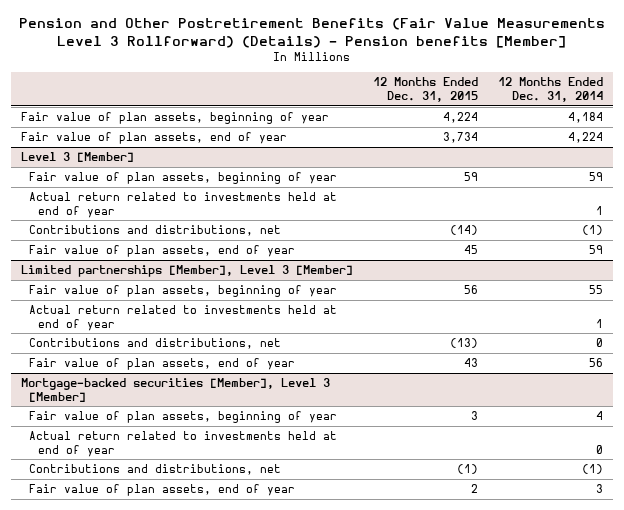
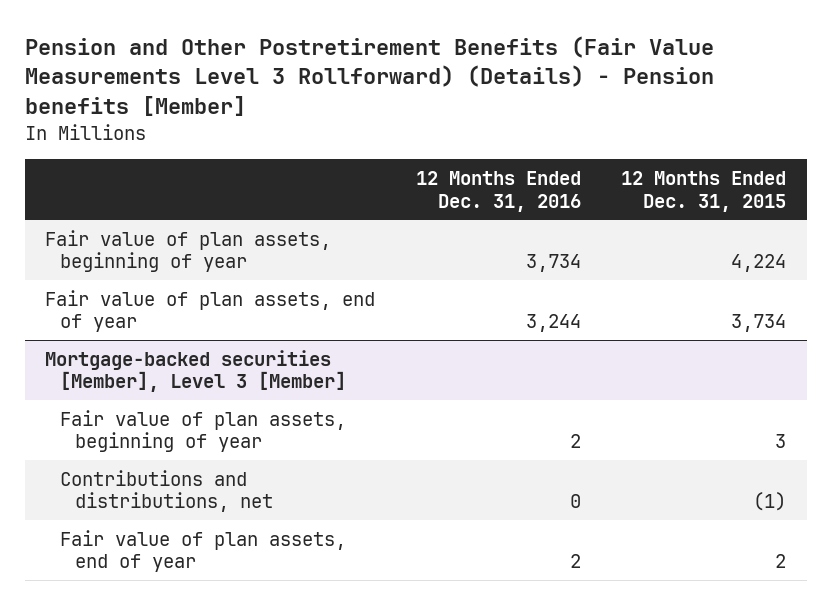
[497,77,603,102] 12 Months Ended Dec. 31, 2014 -> none
none -> [415,171,581,212] 12 Months Ended Dec. 31, 2016
[20,152,134,163] Level 3 [Member] -> none
[29,172,338,185] Fair value of plan assets, beginning of year -> none
[29,192,338,218] Actual return related to investments held at end of year -> none
[29,225,282,237] Contributions and distributions, net -> none
[29,245,296,258] Fair value of plan assets, end of year -> none
[20,265,353,278] Limited partnerships [Member], Level 3 [Member] -> none
[29,285,338,298] Fair value of plan assets, beginning of year -> none
[29,305,338,331] Actual return related to investments held at end of year -> none
[29,338,282,350] Contributions and distributions, net -> none
[29,358,296,371] Fair value of plan assets, end of year -> none
[29,431,338,457] Actual return related to investments held at end of year -> none

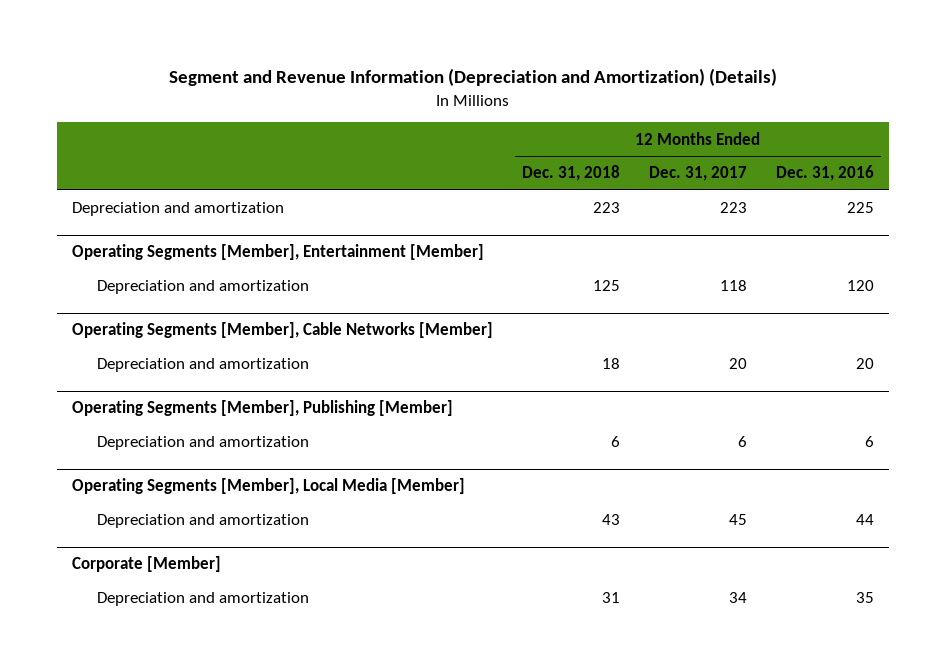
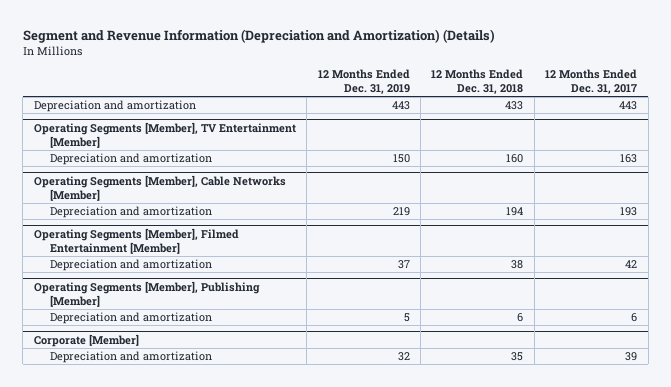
[776,165,875,182] Dec. 31, 2016 -> none
none -> [317,69,410,95] 12 Months Ended Dec. 31, 2019
[593,202,621,214] 223 -> [505,101,524,111] 433
[720,202,748,214] 223 -> [619,101,638,111] 443
[71,244,484,261] Operating Segments [Member], Entertainment [Member] -> [33,121,296,148] Operating Segments [Member], TV Entertainment [Member]
[593,280,621,292] 125 -> [506,154,524,164] 160
[720,280,748,292] 118 -> [620,154,638,164] 163
[602,358,621,370] 18 -> [506,207,524,217] 194
[729,358,748,370] 20 -> [620,207,638,217] 193
none -> [33,227,239,254] Operating Segments [Member], Filmed Entertainment [Member]
none -> [49,259,212,272] Depreciation and amortization
[71,478,465,495] Operating Segments [Member], Local Media [Member] -> none
[96,514,309,529] Depreciation and amortization -> none
[602,592,621,604] 31 -> [511,352,524,362] 35
[729,592,748,604] 34 -> [625,352,638,362] 39

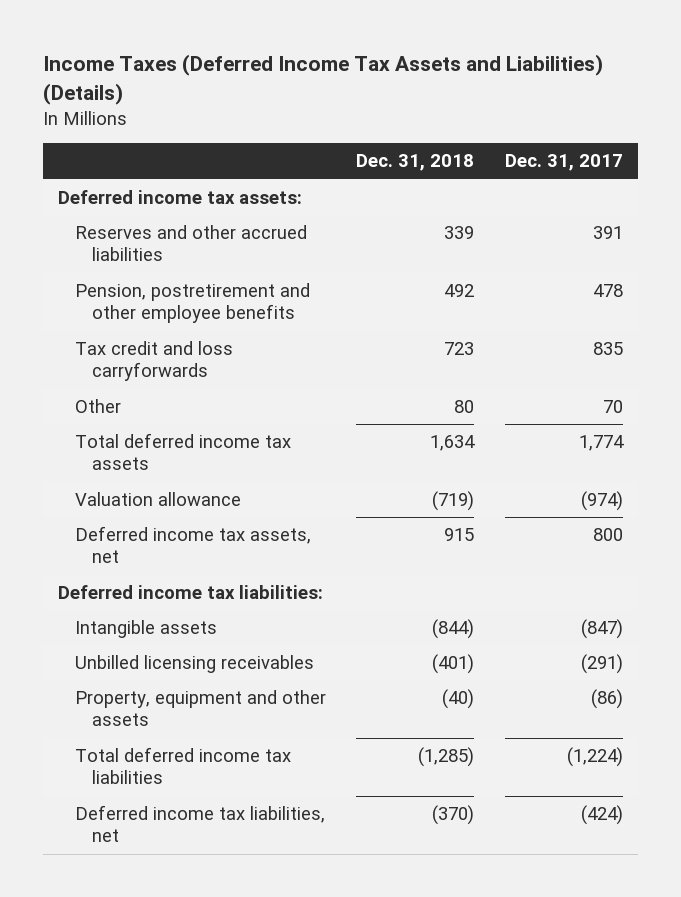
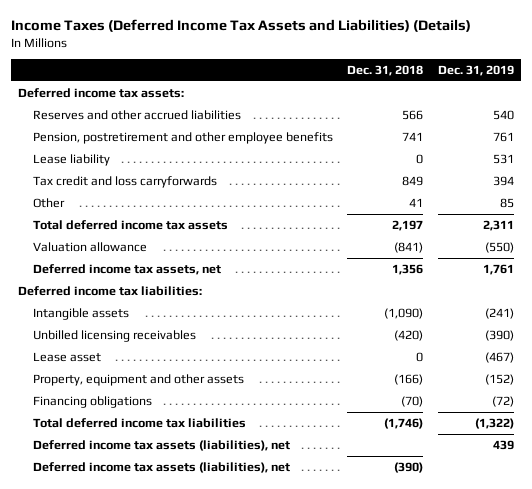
[504,154,623,172] Dec. 31, 2017 -> none
none -> [437,65,514,77] Dec. 31, 2019
[444,226,475,240] 339 -> [402,109,424,120] 566
[444,284,475,298] 492 -> [402,131,424,141] 741
none -> [32,153,110,166] Lease liability
[444,342,475,356] 723 -> [402,175,424,186] 849
[454,400,475,414] 80 -> [409,197,424,207] 41
[430,435,476,452] 1,634 -> [392,219,424,231] 2,197
[432,491,475,512] (719) -> [394,241,424,253] (841)
[444,528,475,542] 915 -> [392,263,424,275] 1,356
[432,619,475,640] (844) -> [384,307,424,319] (1,090)
[432,654,475,675] (401) -> [394,329,424,341] (420)
none -> [32,351,101,362] Lease asset
[442,689,475,710] (40) -> [394,373,424,385] (166)
none -> [32,395,152,408] Financing obligations
[418,747,475,768] (1,285) -> [384,417,424,429] (1,746)
none -> [32,439,290,451] Deferred income tax assets (liabilities), net
[74,805,325,843] Deferred income tax liabilities, net -> [32,461,290,473] Deferred income tax assets (liabilities), net
[432,805,475,826] (370) -> [394,461,424,473] (390)

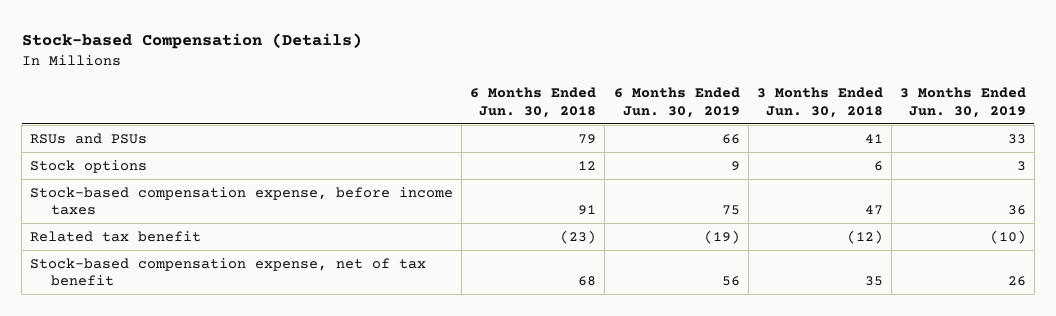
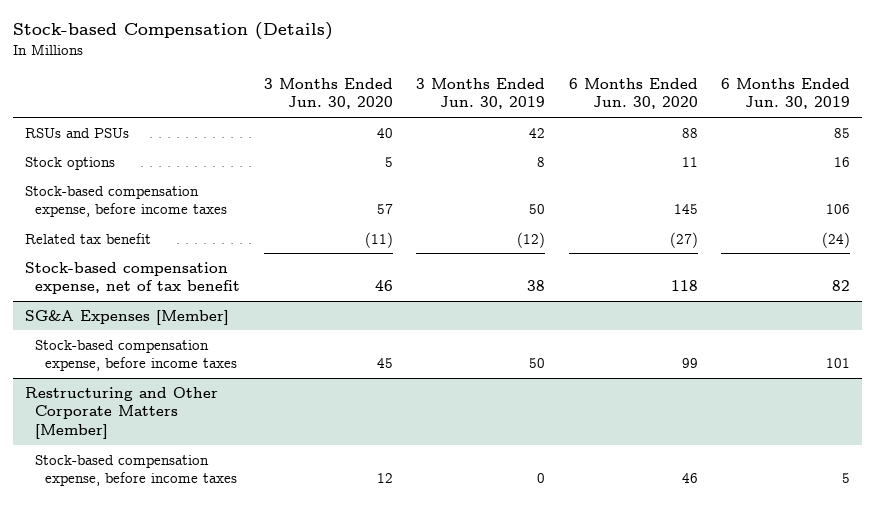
[470,87,597,118] 6 Months Ended Jun. 30, 2018 -> none
[756,87,883,118] 3 Months Ended Jun. 30, 2018 -> none
none -> [263,77,393,110] 3 Months Ended Jun. 30, 2020
none -> [568,77,698,110] 6 Months Ended Jun. 30, 2020
[721,133,740,144] 66 -> [834,127,851,138] 85
[1007,133,1026,144] 33 -> [529,127,546,138] 42
[730,160,740,171] 9 -> [834,156,851,167] 16
[1016,160,1026,171] 3 -> [537,156,546,167] 8
[721,205,740,216] 75 -> [826,204,851,215] 106
[1007,205,1026,216] 36 -> [529,204,546,215] 50
[703,229,740,244] (19) -> [822,231,851,248] (24)
[989,229,1026,244] (10) -> [517,231,546,248] (12)
[721,276,740,287] 56 -> [832,280,851,292] 82
[1007,276,1026,287] 26 -> [527,280,546,292] 38
none -> [24,309,229,325] SG&A Expenses [Member]
none -> [35,339,238,372] Stock-based compensation expense, before income taxes
none -> [24,386,218,439] Restructuring and Other Corporate Matters [Member]
none -> [35,454,238,487] Stock-based compensation expense, before income taxes

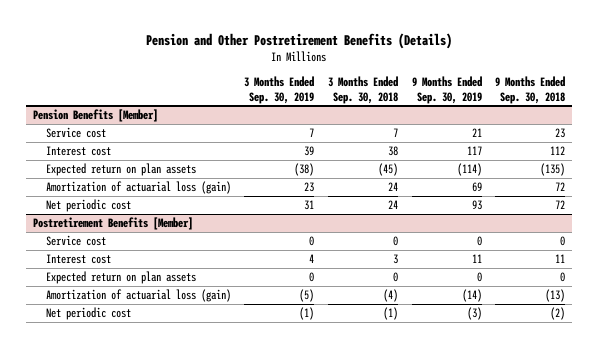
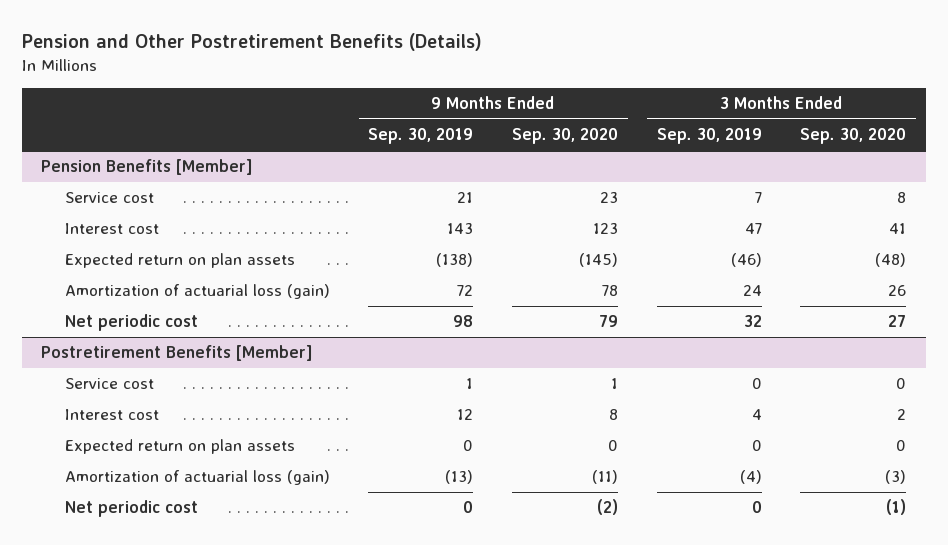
[328,76,399,104] 3 Months Ended Sep. 30, 2018 -> none
[495,76,566,104] 9 Months Ended Sep. 30, 2018 -> none
none -> [512,128,619,145] Sep. 30, 2020
none -> [800,128,907,145] Sep. 30, 2020
[304,146,315,157] 39 -> [744,223,762,235] 47
[466,146,482,156] 117 -> [447,223,474,235] 143
[294,163,315,177] (38) -> [730,253,762,268] (46)
[456,163,482,177] (114) -> [436,253,474,268] (138)
[304,182,315,193] 23 -> [742,285,762,297] 24
[471,182,482,193] 69 -> [457,285,474,297] 72
[304,200,315,211] 31 -> [743,315,762,328] 32
[471,200,482,211] 93 -> [453,315,474,328] 98
[476,236,482,247] 0 -> [466,378,474,390] 1
[471,254,482,264] 11 -> [457,409,474,421] 12
[299,289,315,303] (5) -> [739,470,762,485] (4)
[461,289,482,303] (14) -> [445,470,474,485] (13)
[299,307,315,321] (1) -> [751,501,762,514] 0
[466,307,482,321] (3) -> [463,501,474,514] 0

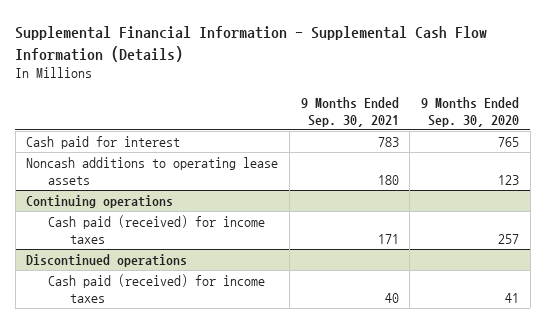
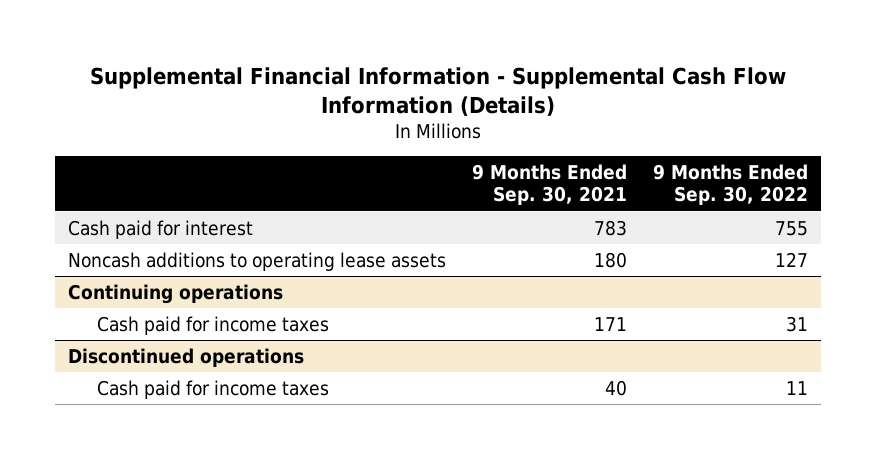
[420,96,519,127] 9 Months Ended Sep. 30, 2020 -> none
none -> [653,164,809,206] 9 Months Ended Sep. 30, 2022
[48,215,266,245] Cash paid (received) for income taxes -> [97,315,330,335] Cash paid for income taxes
[48,274,266,304] Cash paid (received) for income taxes -> [97,379,330,399] Cash paid for income taxes

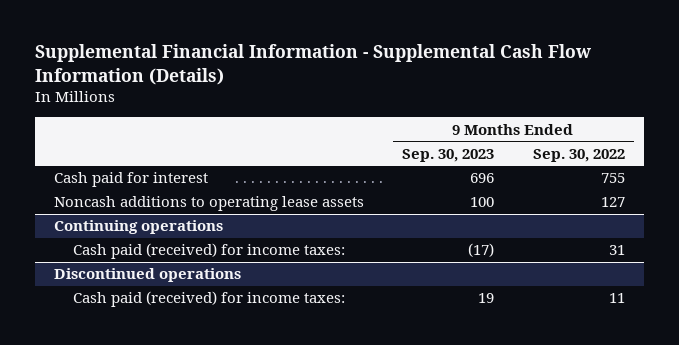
[472,164,628,206] 9 Months Ended Sep. 30, 2021 -> none
none -> [402,148,495,162] Sep. 30, 2023
[97,315,330,335] Cash paid for income taxes -> [73,243,346,260] Cash paid (received) for income taxes:
[97,379,330,399] Cash paid for income taxes -> [73,291,346,308] Cash paid (received) for income taxes:

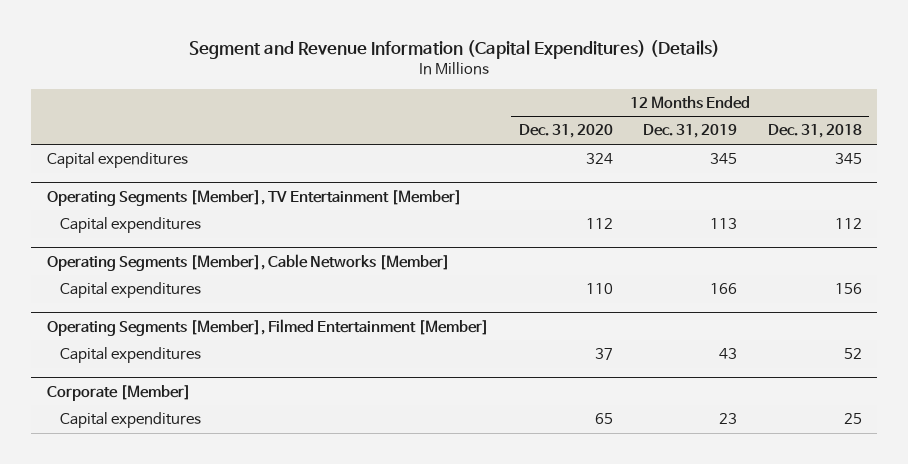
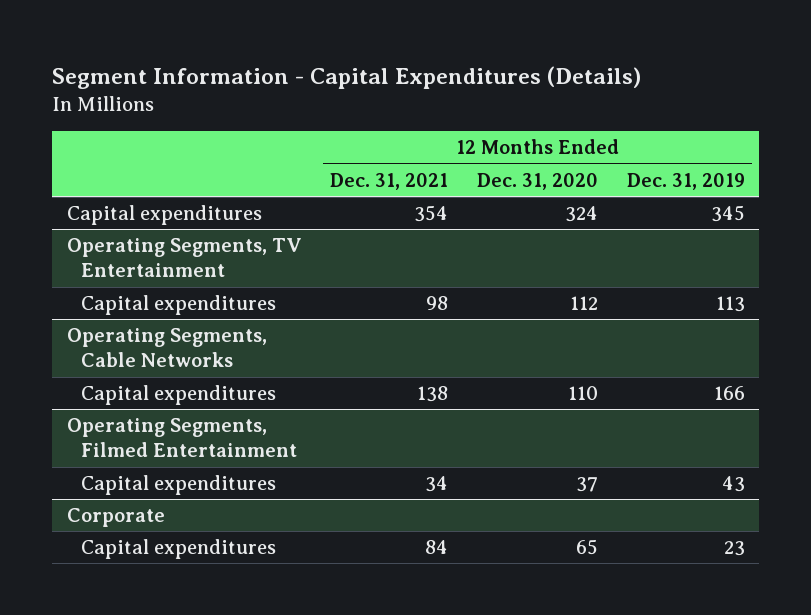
[189,40,721,60] Segment and Revenue Information (Capital Expenditures) (Details) -> [52,65,642,89] Segment Information - Capital Expenditures (Details)
[767,124,862,139] Dec. 31, 2018 -> none
none -> [330,172,449,190] Dec. 31, 2021
[46,189,462,206] Operating Segments [Member], TV Entertainment [Member] -> [66,238,302,278] Operating Segments, TV Entertainment
[46,253,450,271] Operating Segments [Member], Cable Networks [Member] -> [66,328,267,368] Operating Segments, Cable Networks
[46,318,489,336] Operating Segments [Member], Filmed Entertainment [Member] -> [66,418,298,458] Operating Segments, Filmed Entertainment
[46,384,191,401] Corporate [Member] -> [66,508,165,528] Corporate

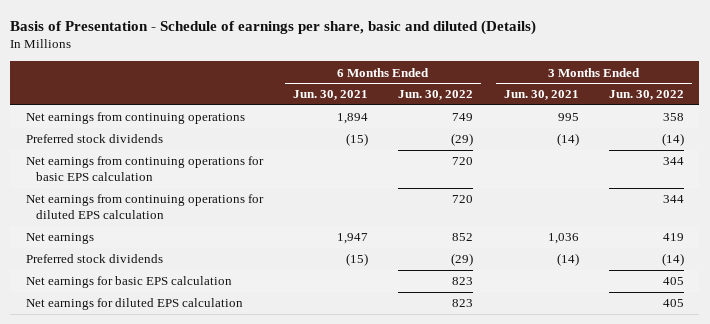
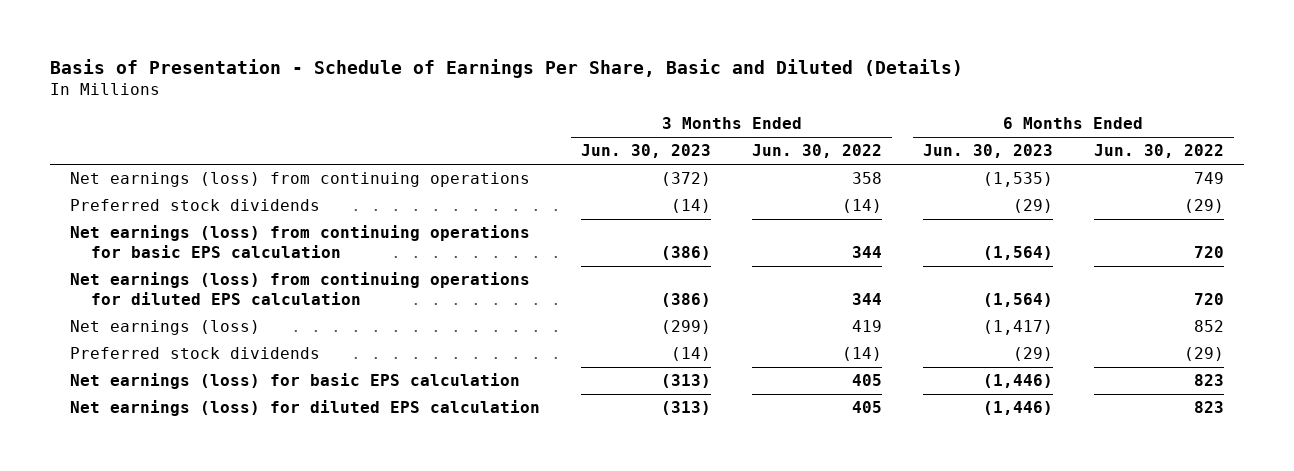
[10,19,537,35] Basis of Presentation - Schedule of earnings per share, basic and diluted (Details) -> [49,58,963,78] Basis of Presentation - Schedule of Earnings Per Share, Basic and Diluted (Details)
[293,90,369,101] Jun. 30, 2021 -> none
[503,90,579,101] Jun. 30, 2021 -> none
none -> [581,144,712,159] Jun. 30, 2023
none -> [922,144,1053,159] Jun. 30, 2023
[25,112,245,125] Net earnings from continuing operations -> [70,172,531,188] Net earnings (loss) from continuing operations
[25,156,264,182] Net earnings from continuing operations for basic EPS calculation -> [70,225,531,258] Net earnings (loss) from continuing operations for basic EPS calculation
[25,194,264,220] Net earnings from continuing operations for diluted EPS calculation -> [70,272,531,305] Net earnings (loss) from continuing operations for diluted EPS calculation
[25,233,94,245] Net earnings -> [70,320,261,336] Net earnings (loss)
[25,276,232,289] Net earnings for basic EPS calculation -> [70,373,521,390] Net earnings (loss) for basic EPS calculation
[25,298,243,311] Net earnings for diluted EPS calculation -> [70,400,541,417] Net earnings (loss) for diluted EPS calculation

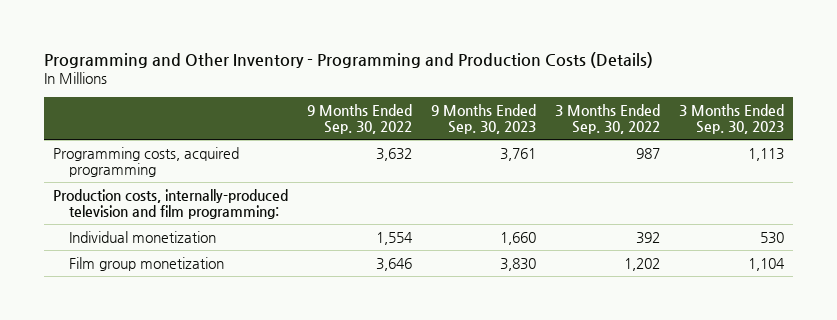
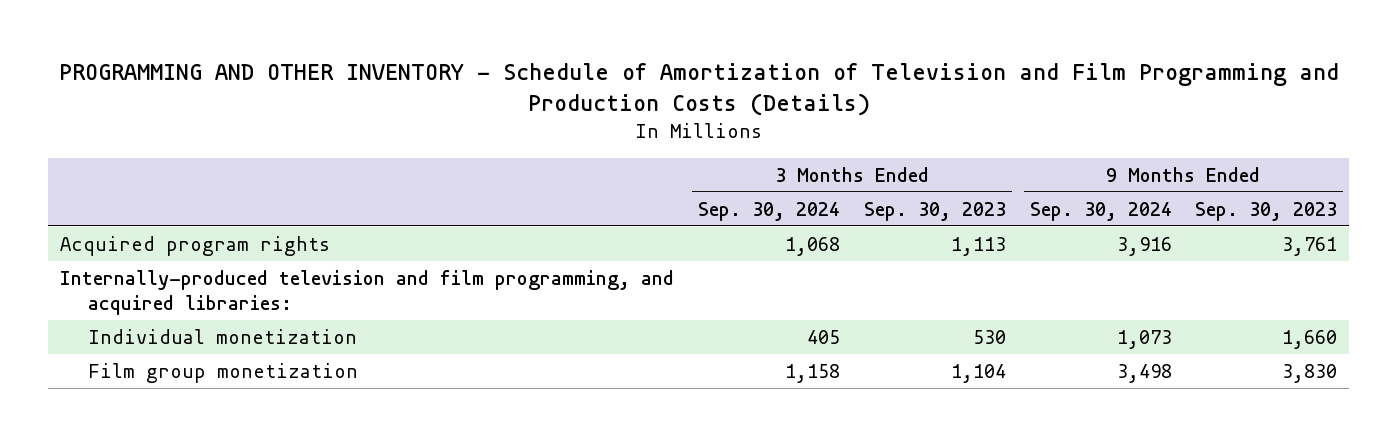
[43,51,653,68] Programming and Other Inventory - Programming and Production Costs (Details) -> [58,62,1339,116] PROGRAMMING AND OTHER INVENTORY - Schedule of Amortization of Television and Film Programming and Production Costs (Details)
[307,103,413,134] 9 Months Ended Sep. 30, 2022 -> none
[555,103,661,134] 3 Months Ended Sep. 30, 2022 -> none
none -> [697,201,840,221] Sep. 30, 2024
none -> [1029,201,1172,221] Sep. 30, 2024
[53,146,240,178] Programming costs, acquired programming -> [60,235,331,256] Acquired program rights
[53,188,289,220] Production costs, internally-produced television and film programming: -> [60,269,675,315] Internally-produced television and film programming, and acquired libraries:

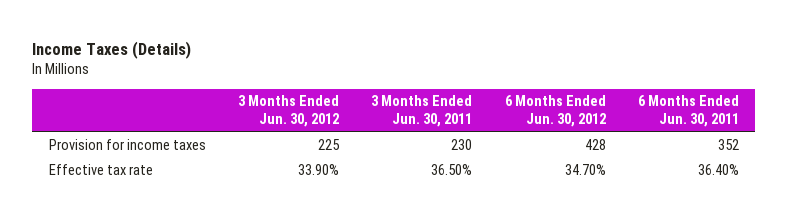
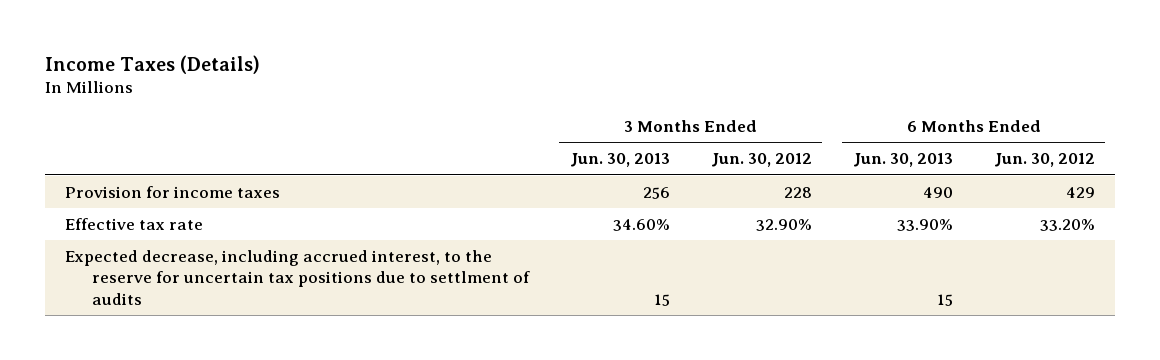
[371,95,473,127] 3 Months Ended Jun. 30, 2011 -> none
[638,95,740,127] 6 Months Ended Jun. 30, 2011 -> none
none -> [569,153,670,168] Jun. 30, 2013
none -> [852,153,953,168] Jun. 30, 2013
[318,138,341,150] 225 -> [783,186,812,198] 228
[584,138,606,150] 428 -> [1065,186,1095,198] 429
[298,163,340,175] 33.90% -> [755,218,812,231] 32.90%
[564,163,606,175] 34.70% -> [1039,218,1095,231] 33.20%
none -> [65,249,530,305] Expected decrease, including accrued interest, to the reserve for uncertain tax positions due to settlment of audits

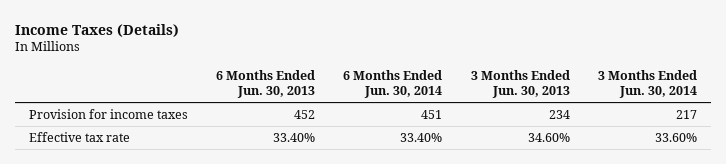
[710,153,812,168] Jun. 30, 2012 -> none
[993,153,1095,168] Jun. 30, 2012 -> none
none -> [343,69,443,98] 6 Months Ended Jun. 30, 2014
none -> [597,69,697,98] 3 Months Ended Jun. 30, 2014
[65,249,530,305] Expected decrease, including accrued interest, to the reserve for uncertain tax positions due to settlment of audits -> none
[642,186,670,199] 256 -> [548,110,570,120] 234
[922,186,953,198] 490 -> [294,110,316,120] 452
[896,218,953,231] 33.90% -> [273,133,316,143] 33.40%

